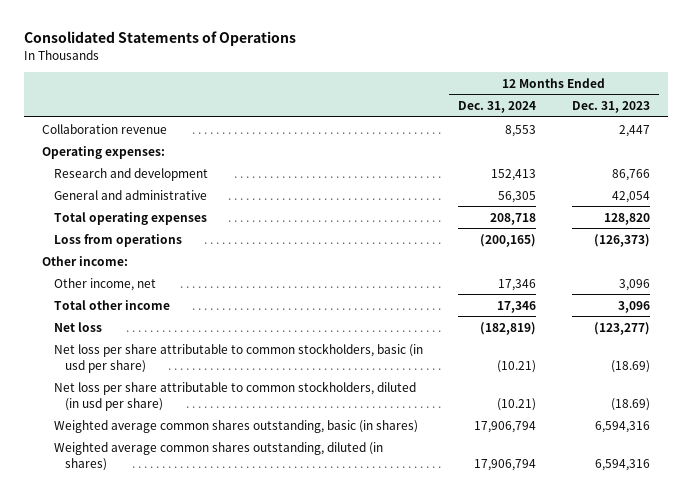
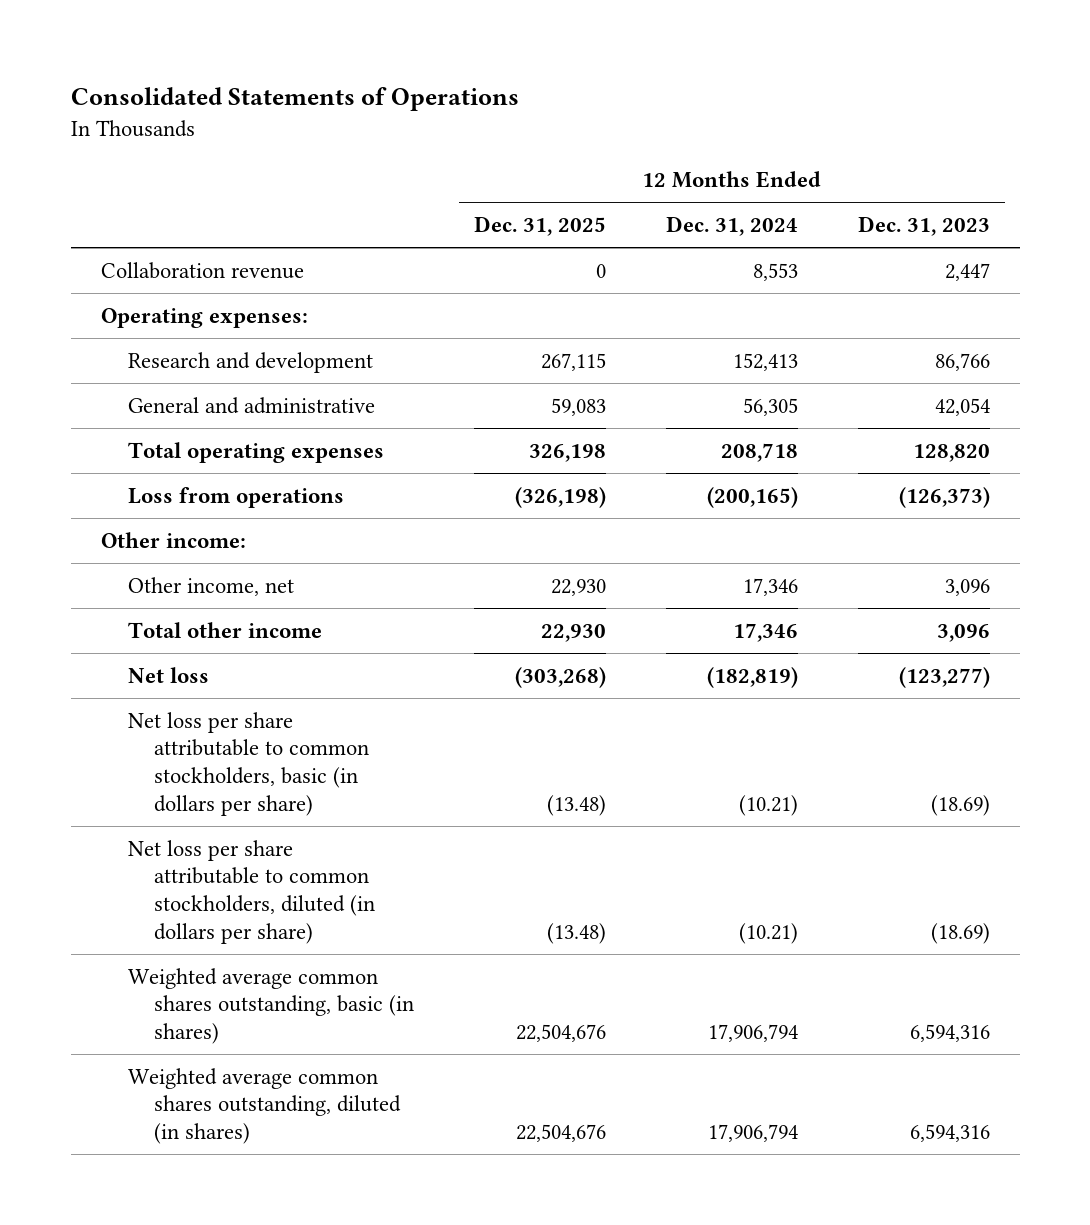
none -> [474,216,607,237] Dec. 31, 2025
[53,342,423,373] Net loss per share attributable to common stockholders, basic (in usd per share) -> [127,711,370,817] Net loss per share attributable to common stockholders, basic (in dollars per share)
[53,380,416,411] Net loss per share attributable to common stockholders, diluted (in usd per share) -> [127,839,376,945] Net loss per share attributable to common stockholders, diluted (in dollars per share)

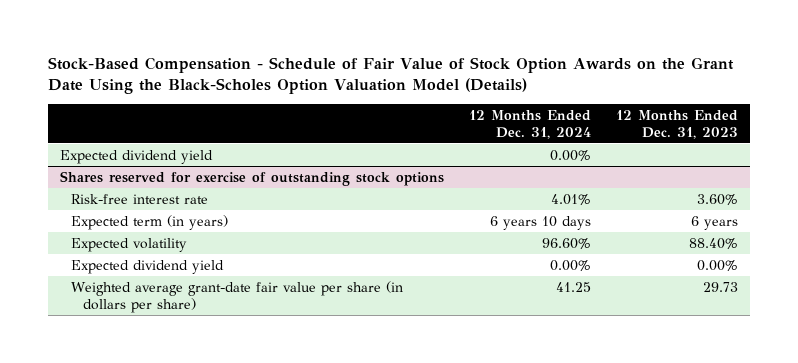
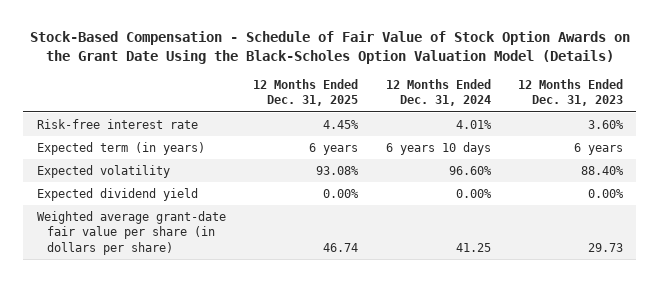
none -> [253,79,359,107] 12 Months Ended Dec. 31, 2025
[59,149,213,164] Expected dividend yield -> none
[59,170,444,186] Shares reserved for exercise of outstanding stock options -> none

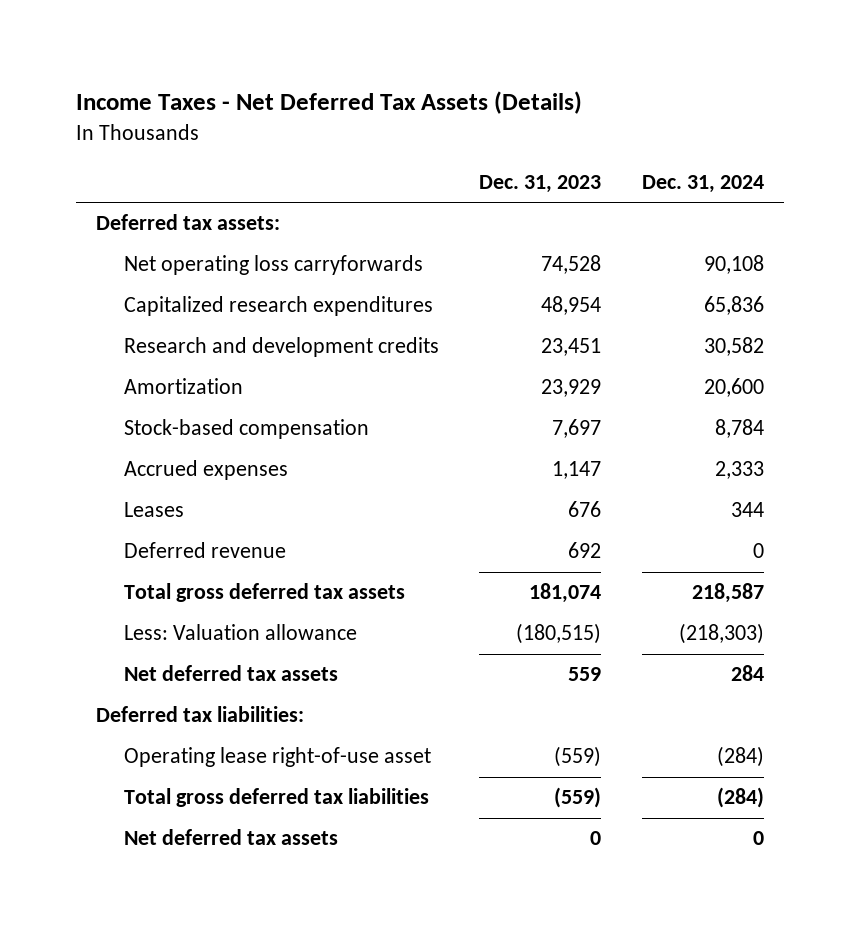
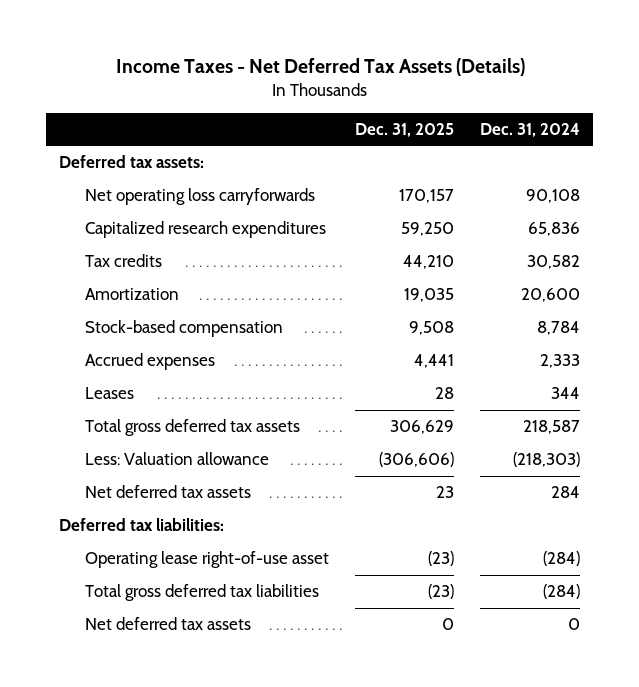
[479,175,602,194] Dec. 31, 2023 -> none
none -> [354,122,454,137] Dec. 31, 2025
[124,337,440,358] Research and development credits -> [85,254,163,268] Tax credits
[124,542,287,559] Deferred revenue -> none

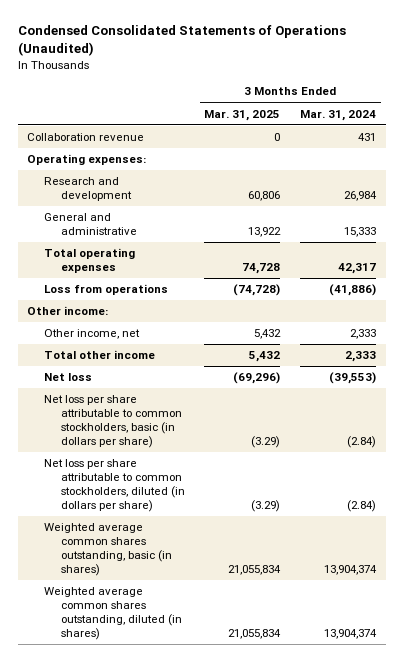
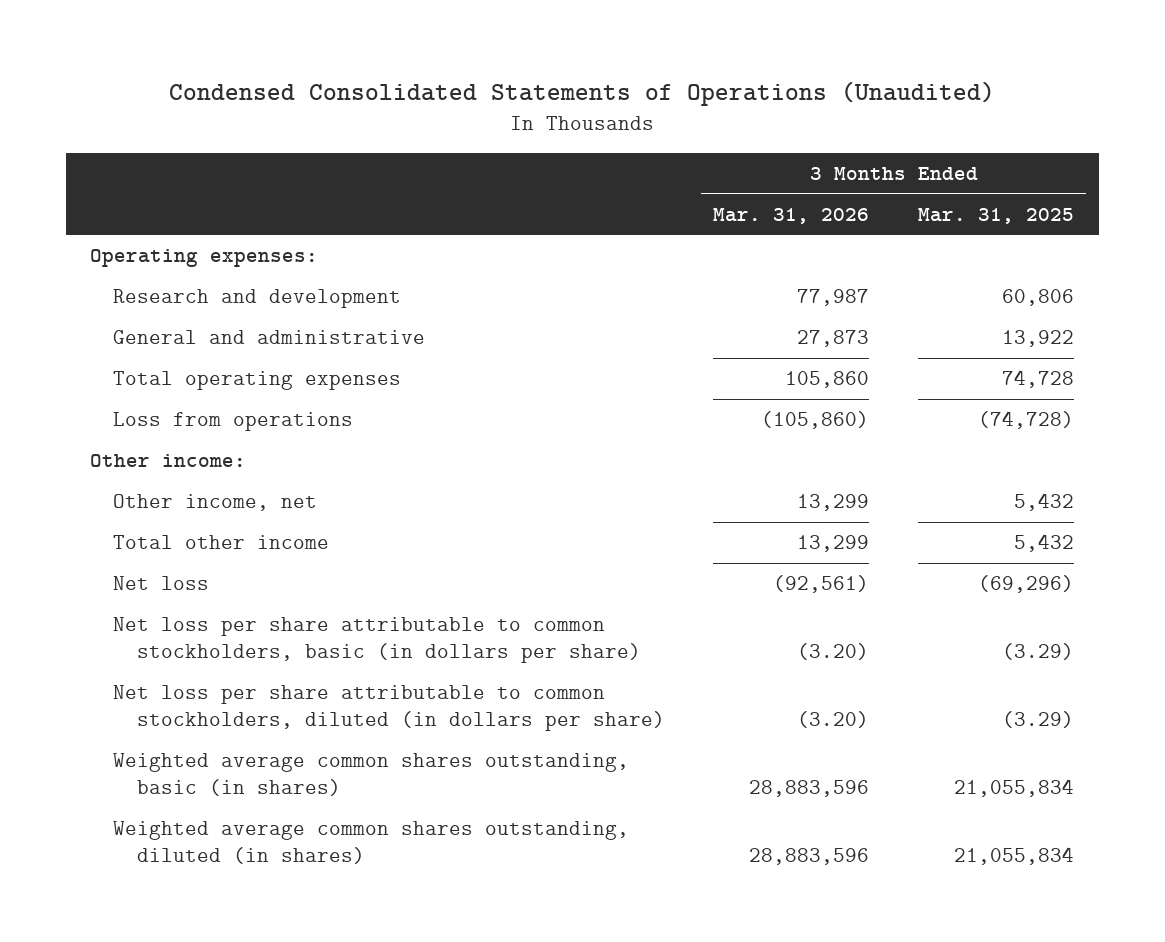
[300,109,377,121] Mar. 31, 2024 -> none
none -> [713,207,870,224] Mar. 31, 2026
[27,133,145,142] Collaboration revenue -> none

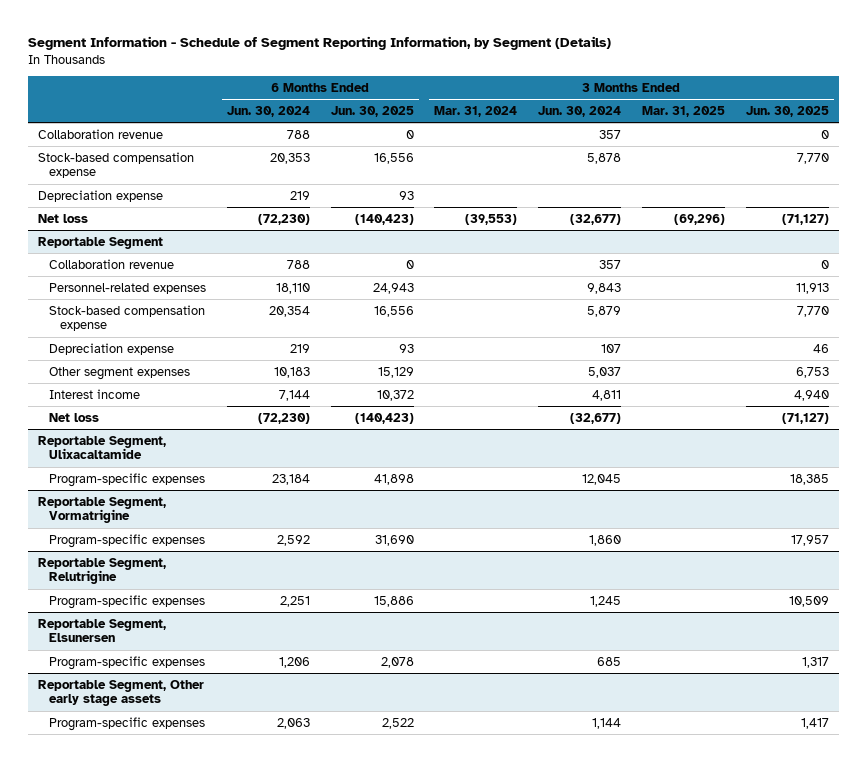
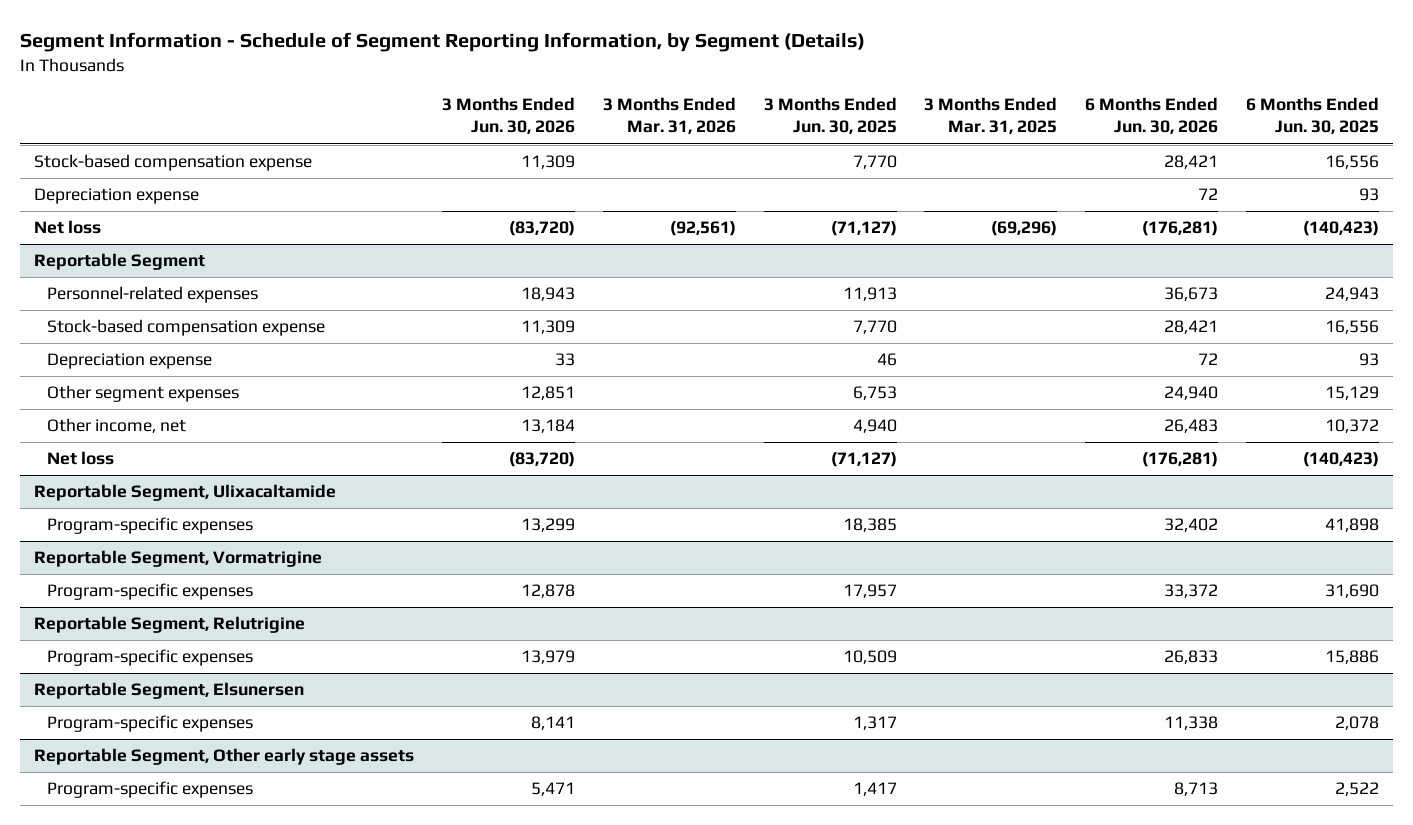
[226,105,310,117] Jun. 30, 2024 -> none
[434,105,518,117] Mar. 31, 2024 -> none
[538,105,622,117] Jun. 30, 2024 -> none
none -> [441,97,575,135] 3 Months Ended Jun. 30, 2026
none -> [602,97,736,135] 3 Months Ended Mar. 31, 2026
none -> [1085,97,1219,135] 6 Months Ended Jun. 30, 2026
[38,128,164,139] Collaboration revenue -> none
[49,258,175,269] Collaboration revenue -> none
[49,388,141,399] Interest income -> [46,418,186,434] Other income, net

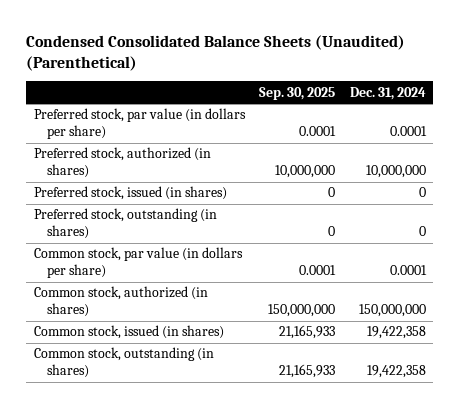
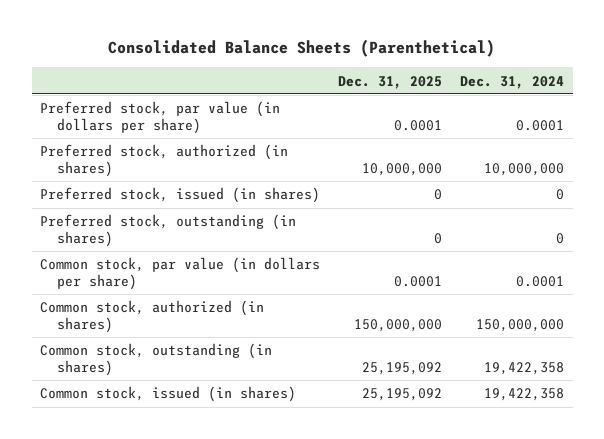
[26,35,406,71] Condensed Consolidated Balance Sheets (Unaudited) (Parenthetical) -> [108,39,496,58] Consolidated Balance Sheets (Parenthetical)
[259,86,336,100] Sep. 30, 2025 -> none
none -> [338,75,443,89] Dec. 31, 2025
[33,325,224,340] Common stock, issued (in shares) -> [40,386,297,403] Common stock, issued (in shares)

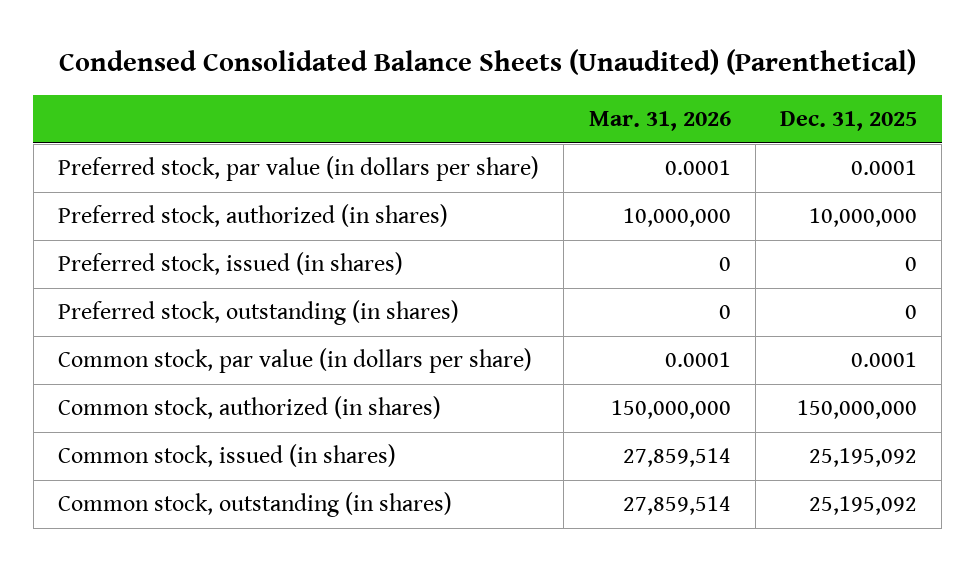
[108,39,496,58] Consolidated Balance Sheets (Parenthetical) -> [58,48,916,75] Condensed Consolidated Balance Sheets (Unaudited) (Parenthetical)
[459,75,564,89] Dec. 31, 2024 -> none
none -> [588,111,731,132] Mar. 31, 2026
[40,343,273,376] Common stock, outstanding (in shares) -> [58,492,453,518] Common stock, outstanding (in shares)

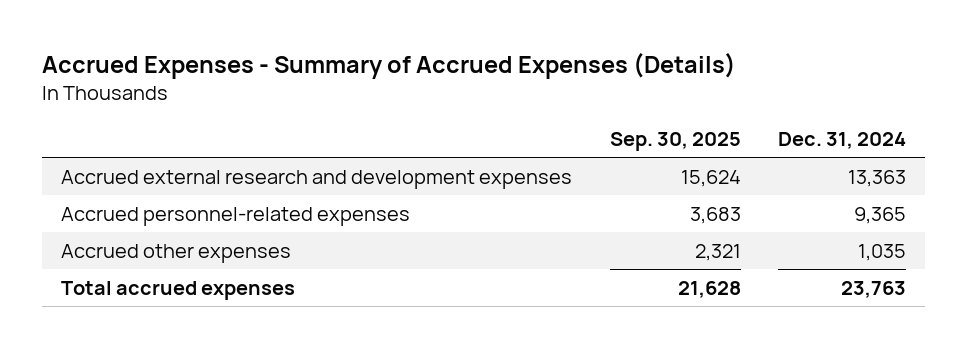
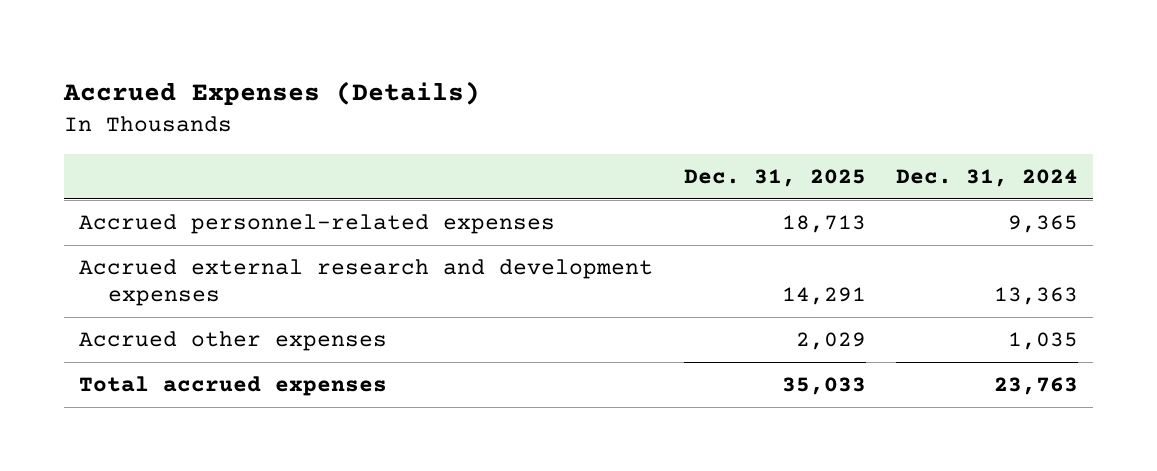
[41,53,736,80] Accrued Expenses - Summary of Accrued Expenses (Details) -> [62,80,480,106] Accrued Expenses (Details)
[609,132,741,152] Sep. 30, 2025 -> none
none -> [683,169,866,188] Dec. 31, 2025
[60,169,572,189] Accrued external research and development expenses -> [79,259,654,306] Accrued external research and development expenses

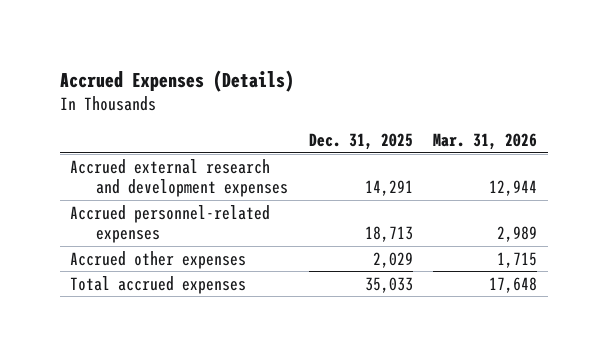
[896,169,1079,188] Dec. 31, 2024 -> none
none -> [433,133,538,151] Mar. 31, 2026
[79,214,556,235] Accrued personnel-related expenses -> [70,204,271,244] Accrued personnel-related expenses

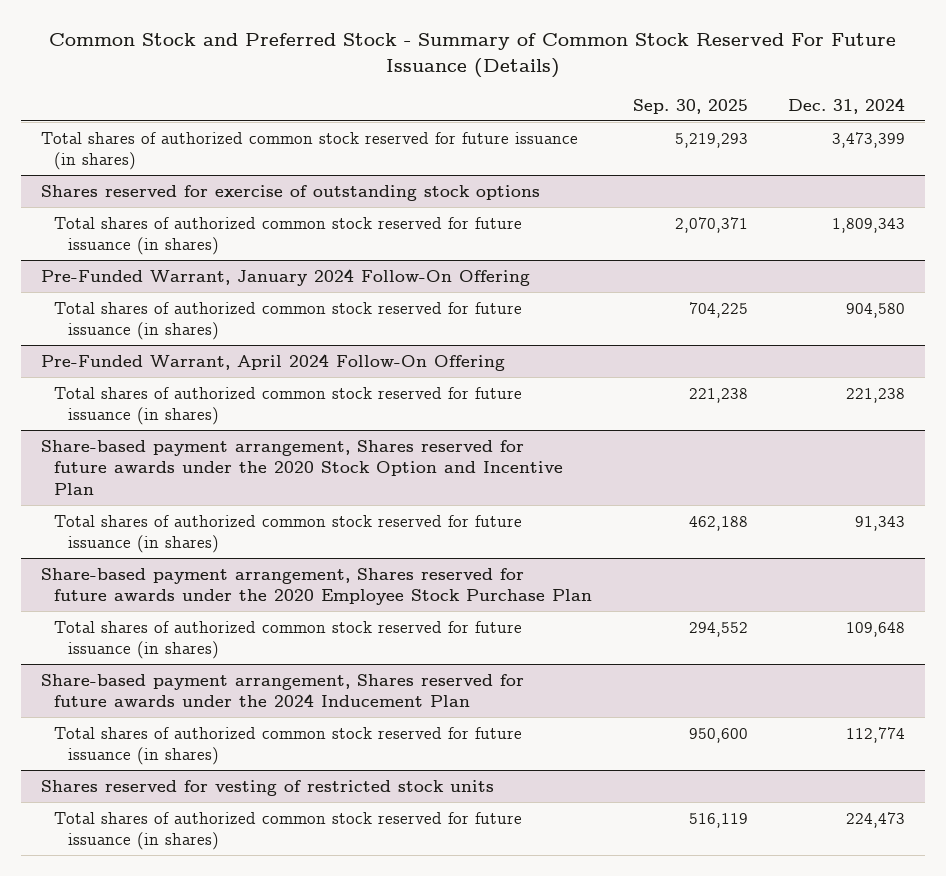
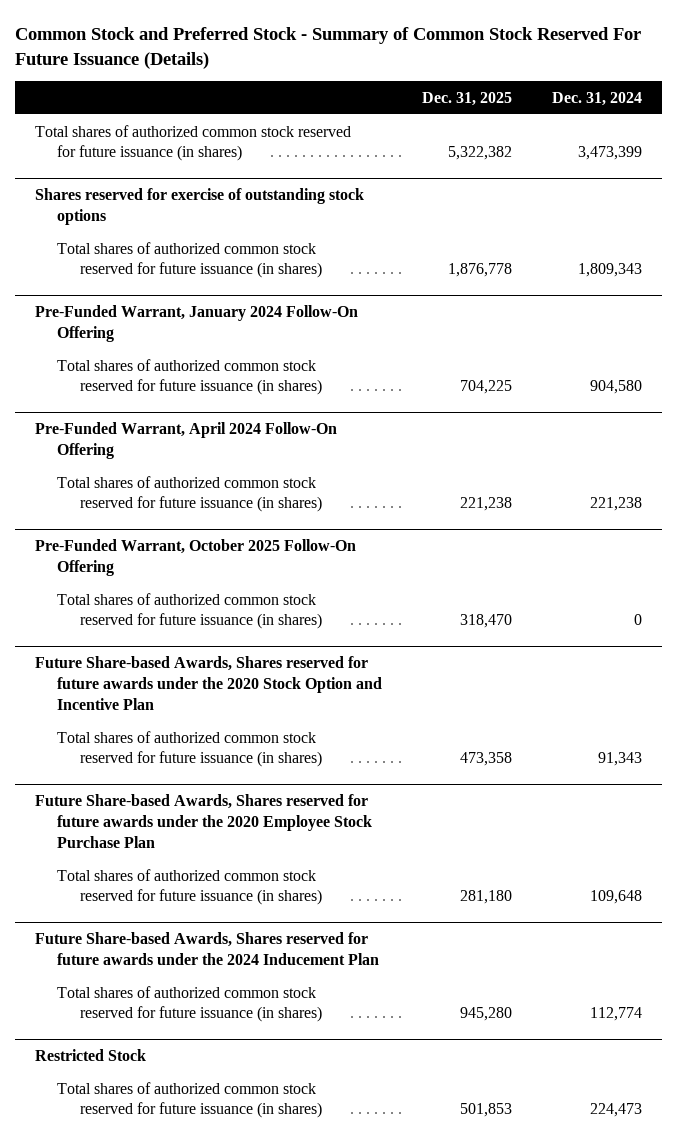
[632,98,748,114] Sep. 30, 2025 -> none
none -> [422,91,513,106] Dec. 31, 2025
none -> [34,539,356,576] Pre-Funded Warrant, October 2025 Follow-On Offering
none -> [57,592,323,630] Total shares of authorized common stock reserved for future issuance (in shares)
[40,439,564,495] Share-based payment arrangement, Shares reserved for future awards under the 2020 Stock Option and Incentive Plan -> [34,656,383,710] Future Share-based Awards, Shares reserved for future awards under the 2020 Stock Option and Incentive Plan
[40,567,593,606] Share-based payment arrangement, Shares reserved for future awards under the 2020 Employee Stock Purchase Plan -> [34,794,373,848] Future Share-based Awards, Shares reserved for future awards under the 2020 Employee Stock Purchase Plan
[40,673,524,708] Share-based payment arrangement, Shares reserved for future awards under the 2024 Inducement Plan -> [34,932,380,965] Future Share-based Awards, Shares reserved for future awards under the 2024 Inducement Plan
[40,779,494,796] Shares reserved for vesting of restricted stock units -> [34,1049,146,1062] Restricted Stock

